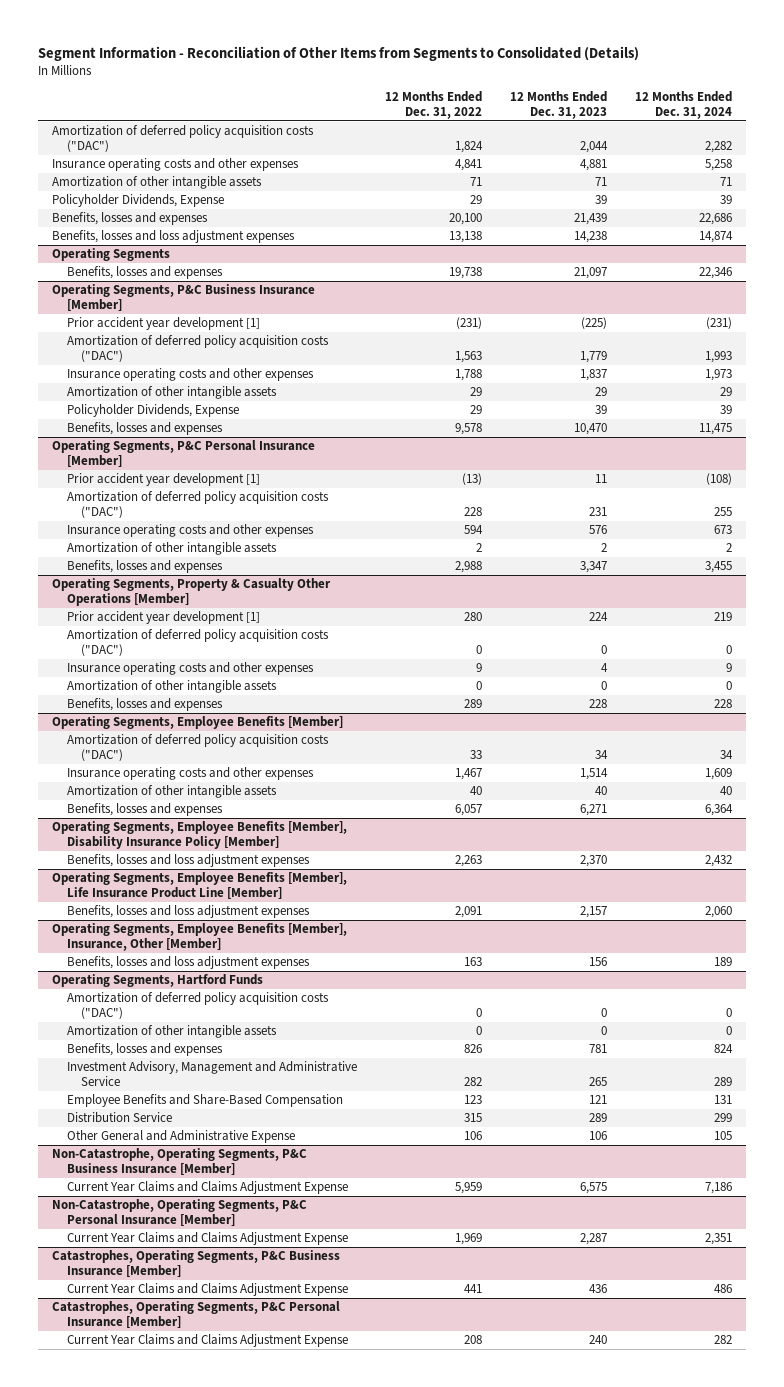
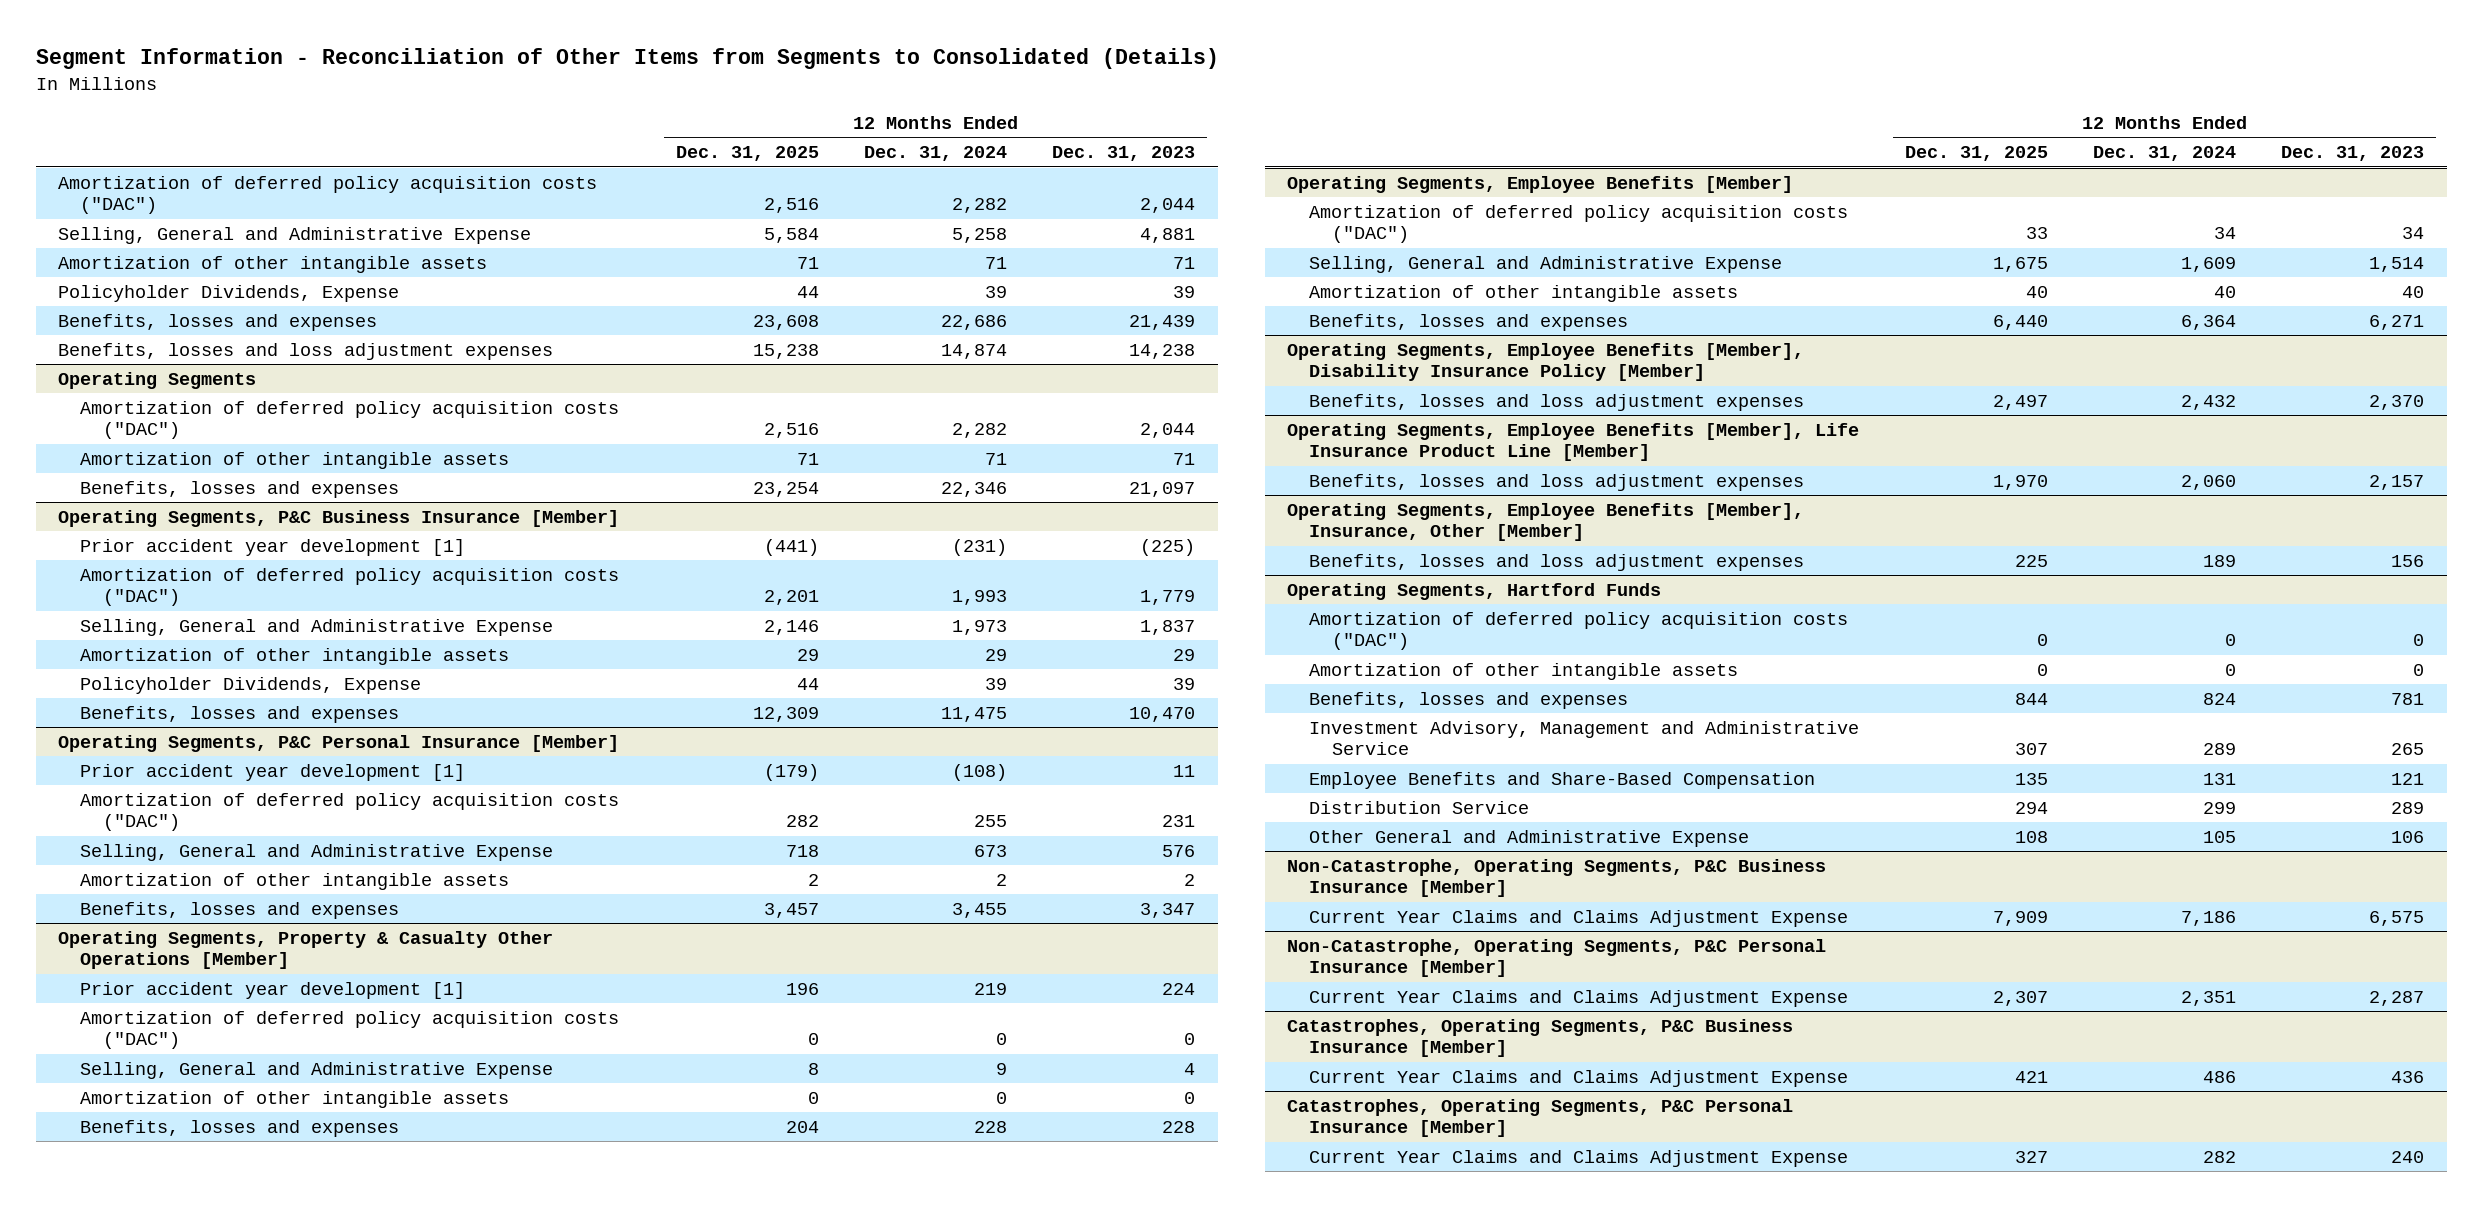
[384,91,482,119] 12 Months Ended Dec. 31, 2022 -> none
none -> [675,146,819,162] Dec. 31, 2025
[51,158,299,172] Insurance operating costs and other expenses -> [58,226,532,244] Selling, General and Administrative Expense
none -> [80,400,620,440] Amortization of deferred policy acquisition costs ("DAC")
none -> [80,451,510,469] Amortization of other intangible assets
[66,368,314,382] Insurance operating costs and other expenses -> [80,618,554,636] Selling, General and Administrative Expense
[66,524,314,538] Insurance operating costs and other expenses -> [80,843,554,861] Selling, General and Administrative Expense
[66,662,314,676] Insurance operating costs and other expenses -> [80,1061,554,1079] Selling, General and Administrative Expense
[66,767,314,781] Insurance operating costs and other expenses -> [1309,255,1783,273] Selling, General and Administrative Expense

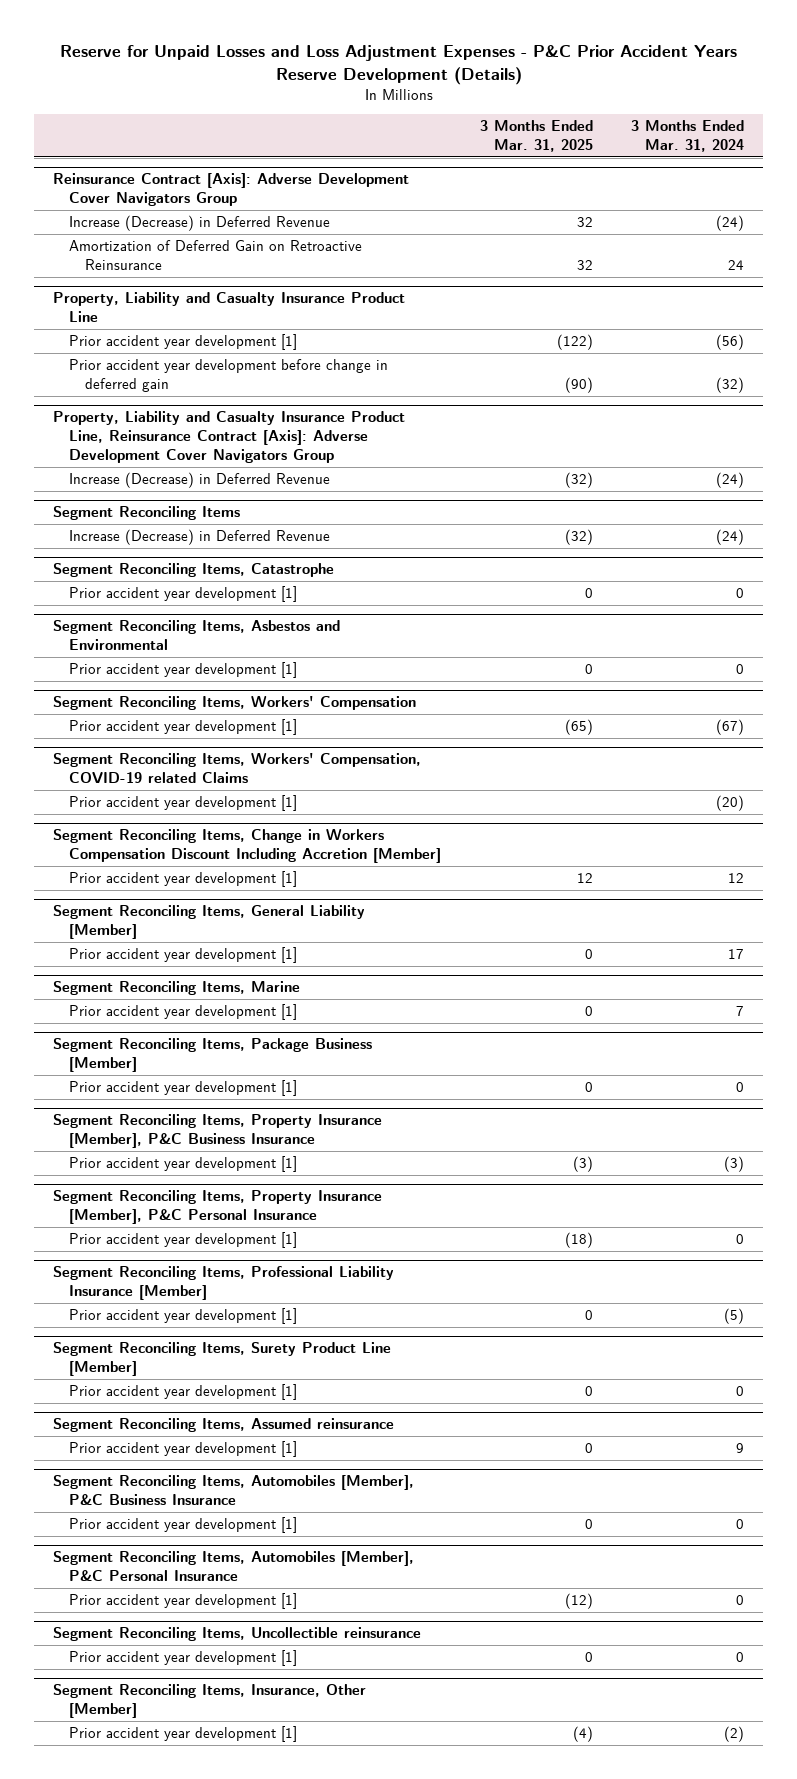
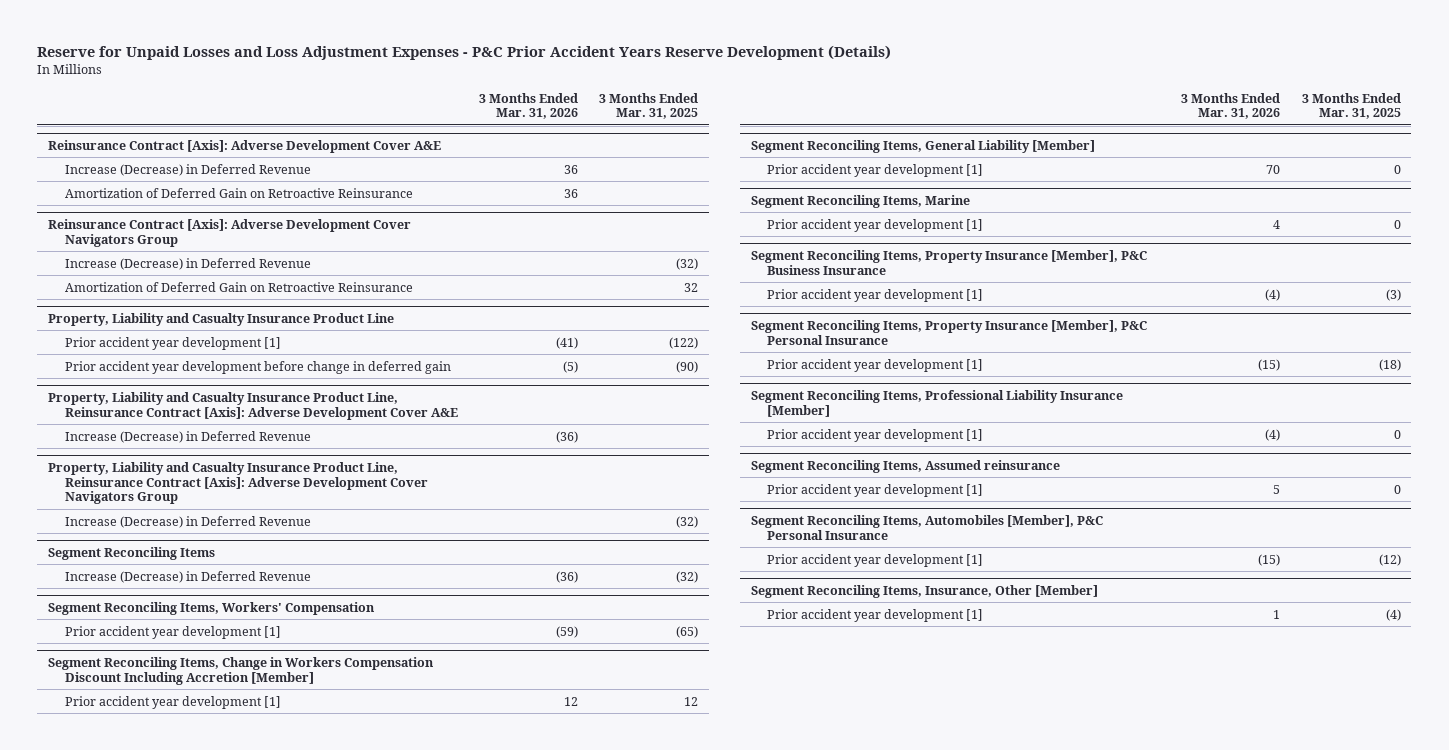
[631,120,745,153] 3 Months Ended Mar. 31, 2024 -> none
none -> [478,92,578,120] 3 Months Ended Mar. 31, 2026
none -> [47,139,441,153] Reinsurance Contract [Axis]: Adverse Development Cover A&E
none -> [64,163,311,176] Increase (Decrease) in Deferred Revenue
none -> [64,187,413,198] Amortization of Deferred Gain on Retroactive Reinsurance
[576,217,593,228] 32 -> [676,257,699,270] (32)
none -> [47,391,458,420] Property, Liability and Casualty Insurance Product Line, Reinsurance Contract [Axis]: Adverse Development Cover A&E
none -> [64,430,311,443] Increase (Decrease) in Deferred Revenue
[53,563,335,578] Segment Reconciling Items, Catastrophe -> none
[69,586,298,603] Prior accident year development [1] -> none
[53,620,341,651] Segment Reconciling Items, Asbestos and Environmental -> none
[69,662,298,679] Prior accident year development [1] -> none
[53,753,422,785] Segment Reconciling Items, Workers' Compensation, COVID-19 related Claims -> none
[69,795,298,812] Prior accident year development [1] -> none
[53,1038,373,1073] Segment Reconciling Items, Package Business [Member] -> none
[69,1080,298,1097] Prior accident year development [1] -> none
[53,1342,392,1377] Segment Reconciling Items, Surety Product Line [Member] -> none
[69,1384,298,1401] Prior accident year development [1] -> none
[53,1475,415,1506] Segment Reconciling Items, Automobiles [Member], P&C Business Insurance -> none
[69,1517,298,1534] Prior accident year development [1] -> none
[53,1627,422,1642] Segment Reconciling Items, Uncollectible reinsurance -> none
[69,1650,298,1667] Prior accident year development [1] -> none

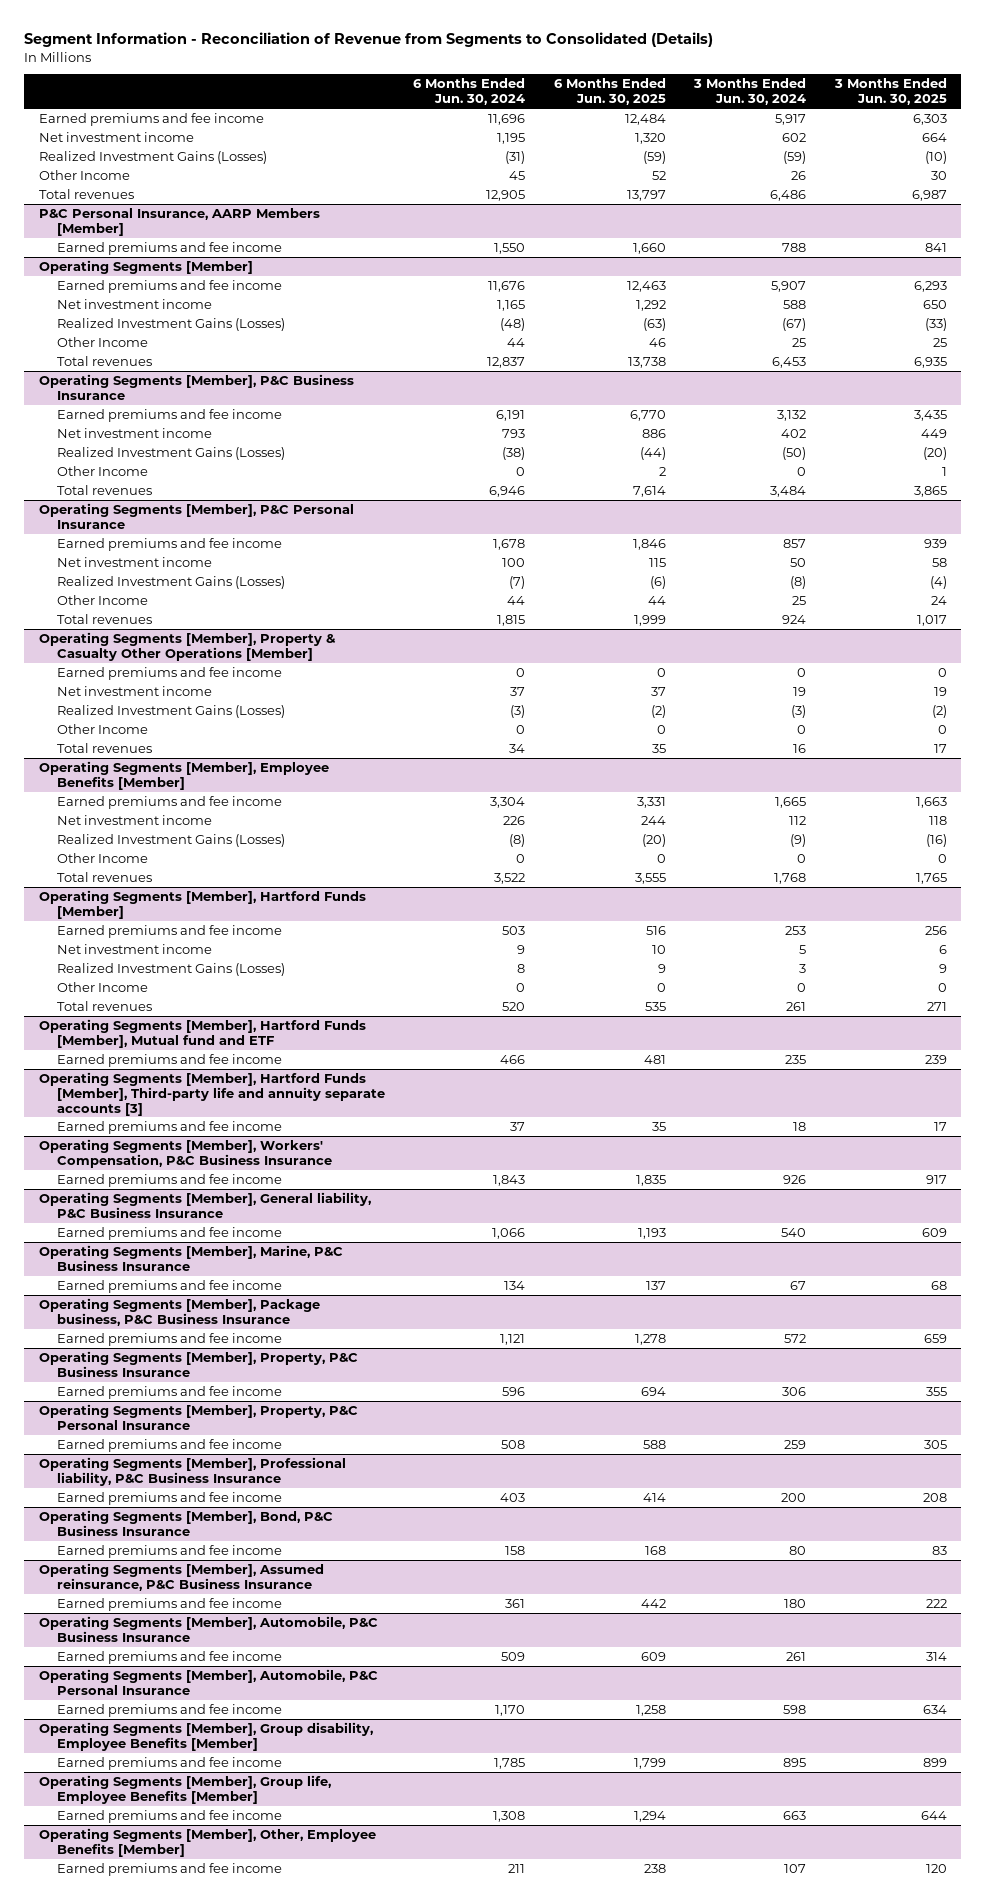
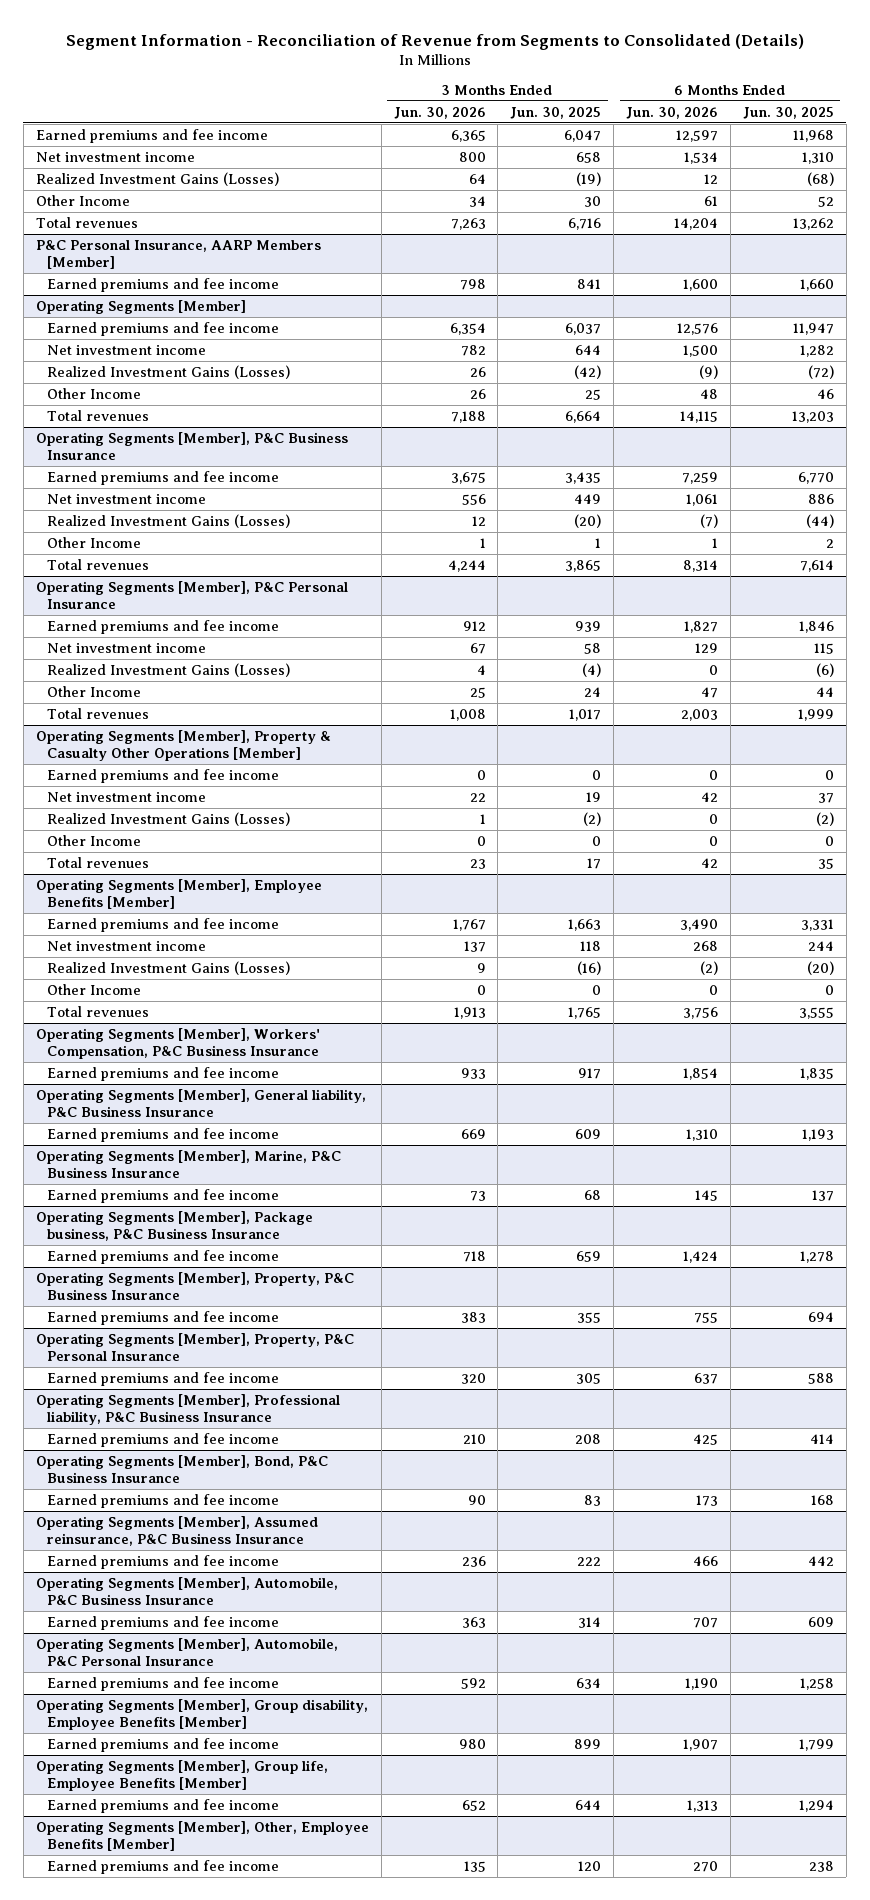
[413,78,526,106] 6 Months Ended Jun. 30, 2024 -> none
[693,78,807,106] 3 Months Ended Jun. 30, 2024 -> none
none -> [393,106,486,119] Jun. 30, 2026
none -> [626,106,719,119] Jun. 30, 2026
[624,113,666,125] 12,484 -> [792,129,834,142] 11,968
[912,113,947,125] 6,303 -> [564,129,602,142] 6,047
[634,132,666,144] 1,320 -> [801,151,834,164] 1,310
[921,132,947,142] 664 -> [576,151,602,163] 658
[642,150,666,164] (59) -> [806,171,834,186] (68)
[924,150,947,164] (10) -> [576,171,602,186] (19)
[626,189,666,201] 13,797 -> [792,217,834,230] 13,262
[911,189,947,201] 6,987 -> [568,217,602,230] 6,716
[626,280,666,292] 12,463 -> [792,322,834,335] 11,947
[913,280,947,292] 6,293 -> [565,322,602,335] 6,037
[635,299,666,311] 1,292 -> [799,344,834,357] 1,282
[922,299,947,309] 650 -> [575,344,602,355] 644
[642,317,666,331] (63) -> [807,364,834,379] (72)
[924,317,947,331] (33) -> [574,364,602,379] (42)
[627,356,666,368] 13,738 -> [791,410,834,423] 13,203
[913,356,947,368] 6,935 -> [565,410,602,423] 6,664
[38,889,366,919] Operating Segments [Member], Hartford Funds [Member] -> none
[56,924,282,938] Earned premiums and fee income -> none
[56,943,212,954] Net investment income -> none
[56,962,285,976] Realized Investment Gains (Losses) -> none
[56,981,148,992] Other Income -> none
[56,1000,152,1011] Total revenues -> none
[38,1018,366,1048] Operating Segments [Member], Hartford Funds [Member], Mutual fund and ETF -> none
[56,1053,282,1067] Earned premiums and fee income -> none
[38,1071,385,1116] Operating Segments [Member], Hartford Funds [Member], Third-party life and annuity separate accounts [3] -> none
[56,1120,282,1134] Earned premiums and fee income -> none

